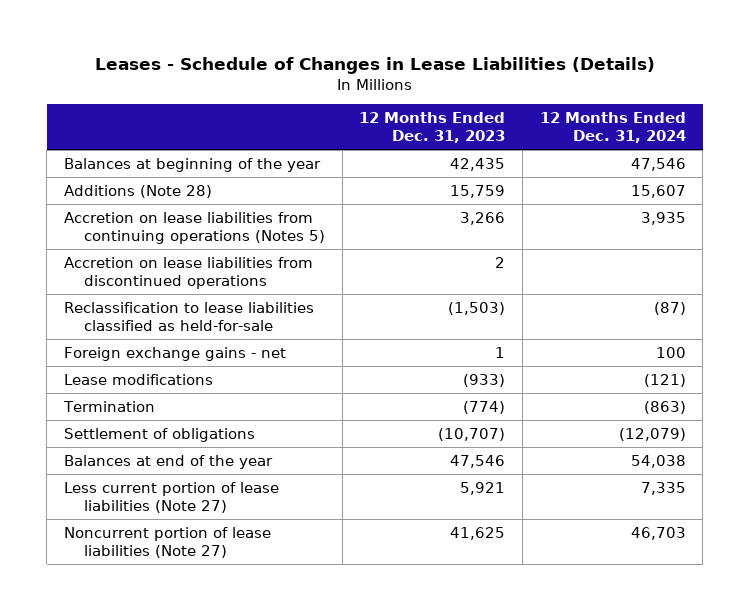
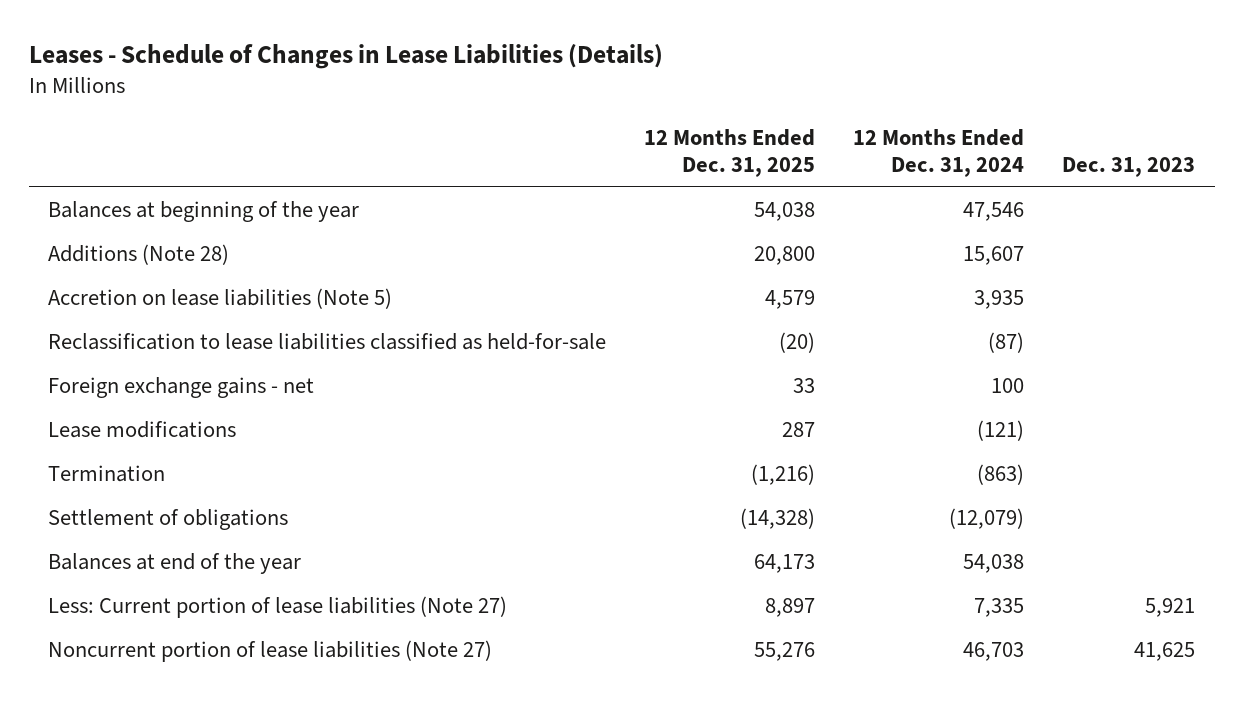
[359,112,506,144] 12 Months Ended Dec. 31, 2023 -> none
none -> [643,128,815,178] 12 Months Ended Dec. 31, 2025
none -> [1062,157,1196,178] Dec. 31, 2023
[63,256,313,289] Accretion on lease liabilities from discontinued operations -> none
[63,211,325,244] Accretion on lease liabilities from continuing operations (Notes 5) -> [47,288,392,310] Accretion on lease liabilities (Note 5)
[63,481,279,513] Less current portion of lease liabilities (Note 27) -> [47,596,507,619] Less: Current portion of lease liabilities (Note 27)

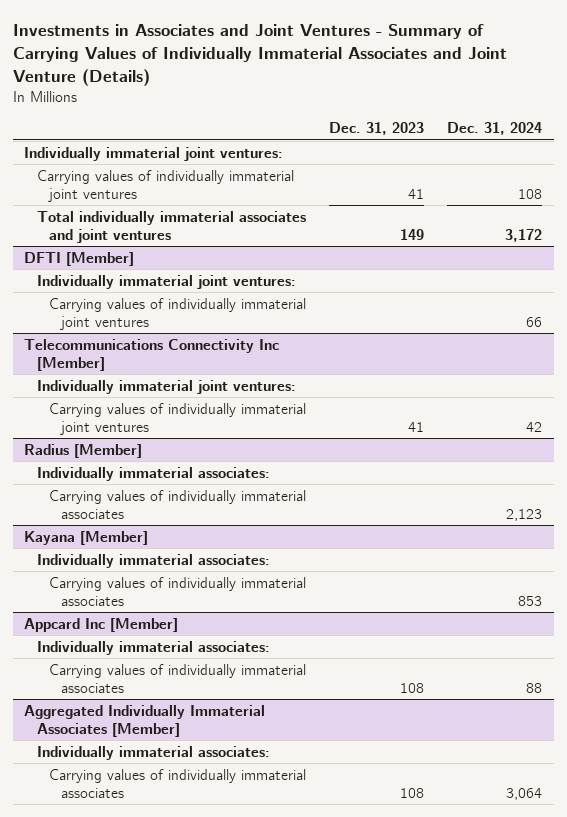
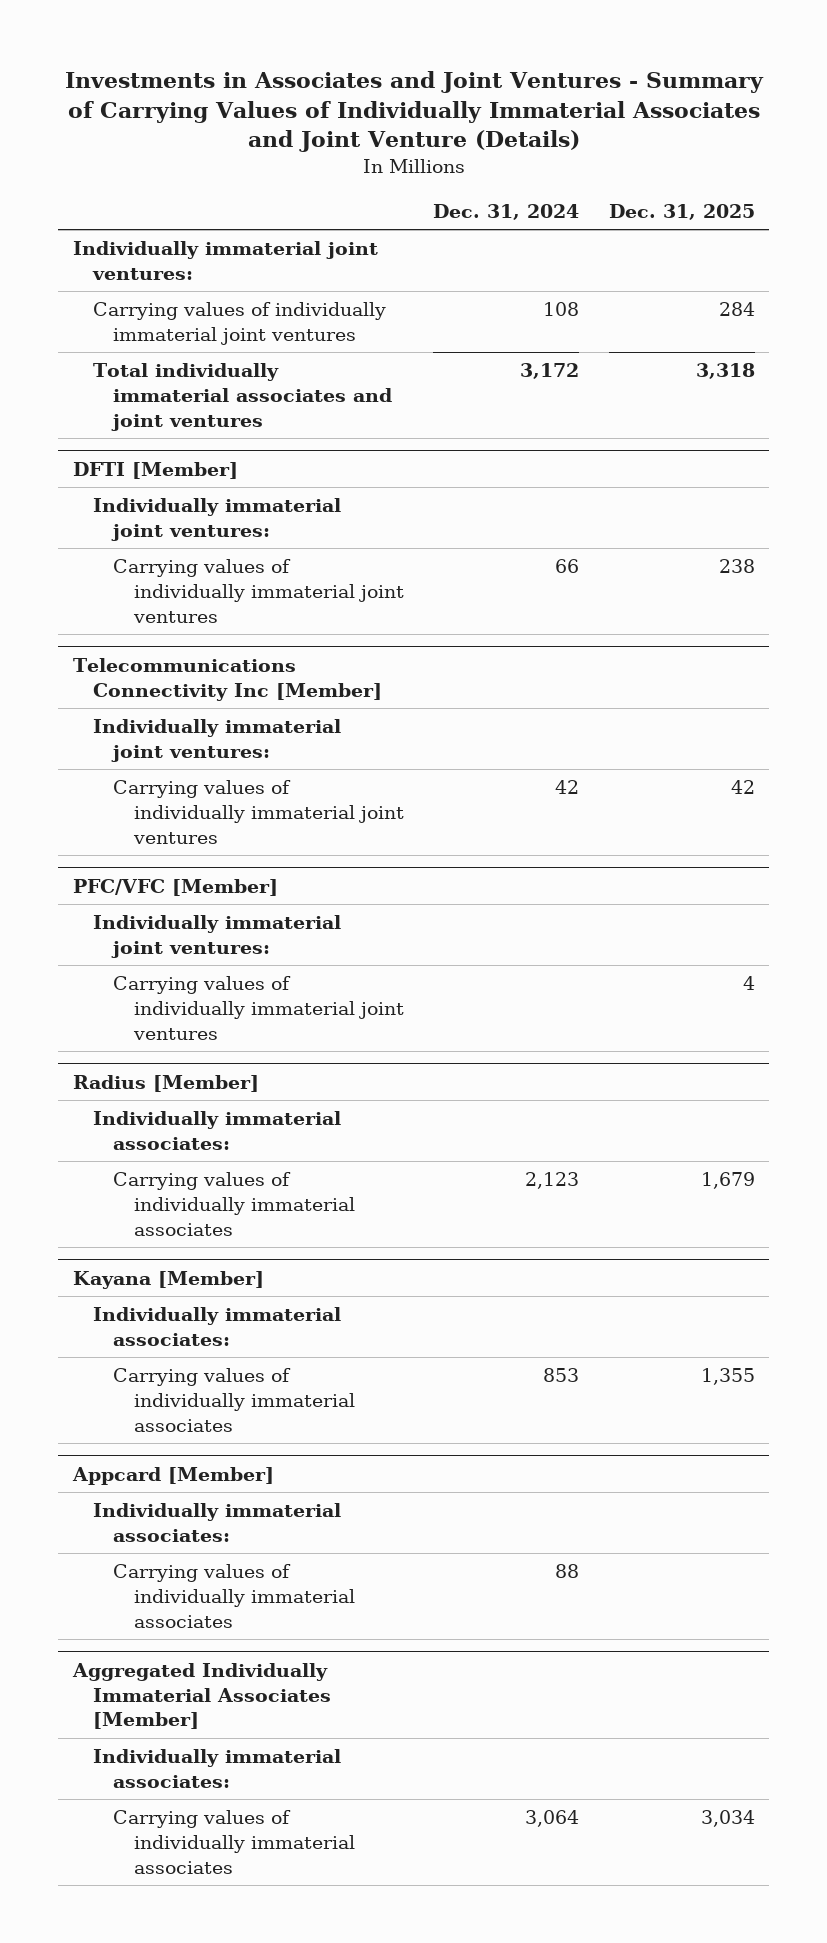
[329,122,425,136] Dec. 31, 2023 -> none
none -> [608,203,755,220] Dec. 31, 2025
none -> [72,878,278,896] PFC/VFC [Member]
none -> [92,915,341,959] Individually immaterial joint ventures:
none -> [113,976,404,1040] Carrying values of individually immaterial joint ventures
[24,617,179,632] Appcard Inc [Member] -> [71,1466,274,1485] Appcard [Member]

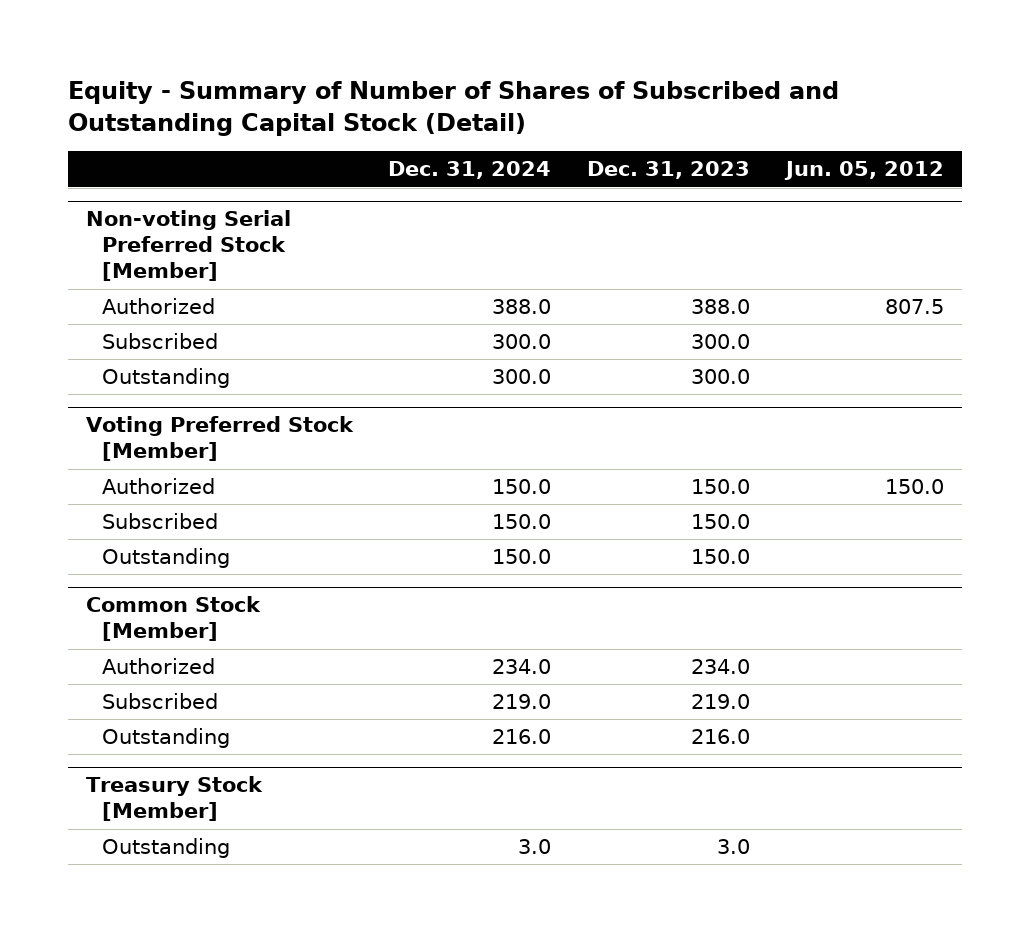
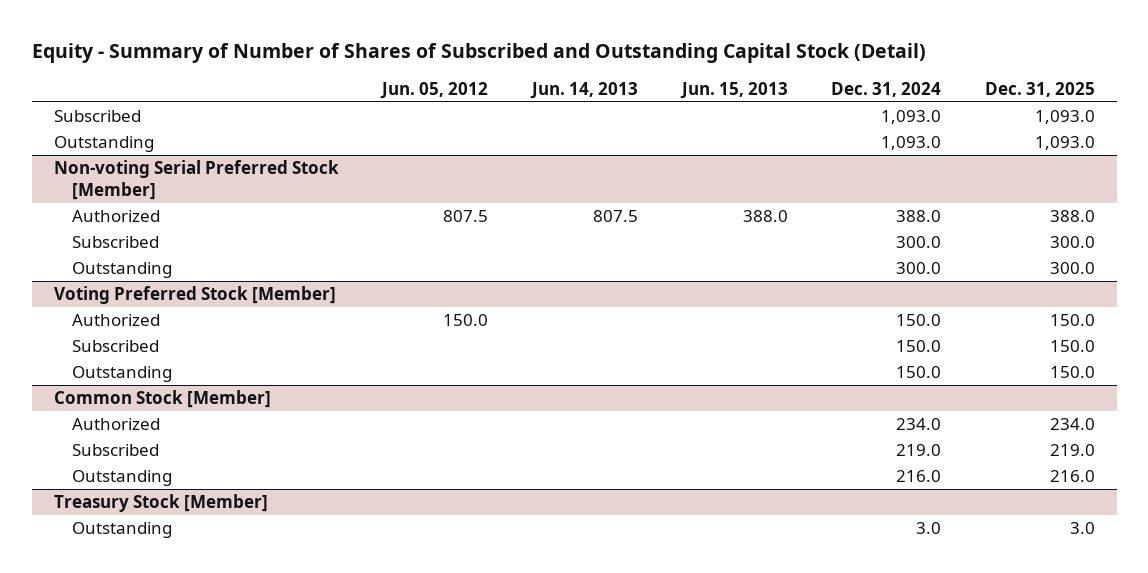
[587,161,751,180] Dec. 31, 2023 -> none
none -> [529,81,638,99] Jun. 14, 2013
none -> [679,81,788,99] Jun. 15, 2013
none -> [984,81,1095,97] Dec. 31, 2025
none -> [53,110,141,123] Subscribed
none -> [53,136,154,153] Outstanding

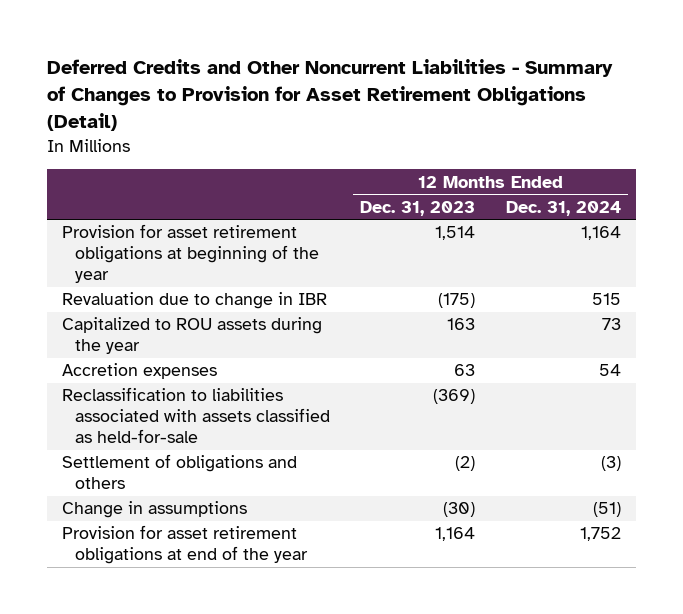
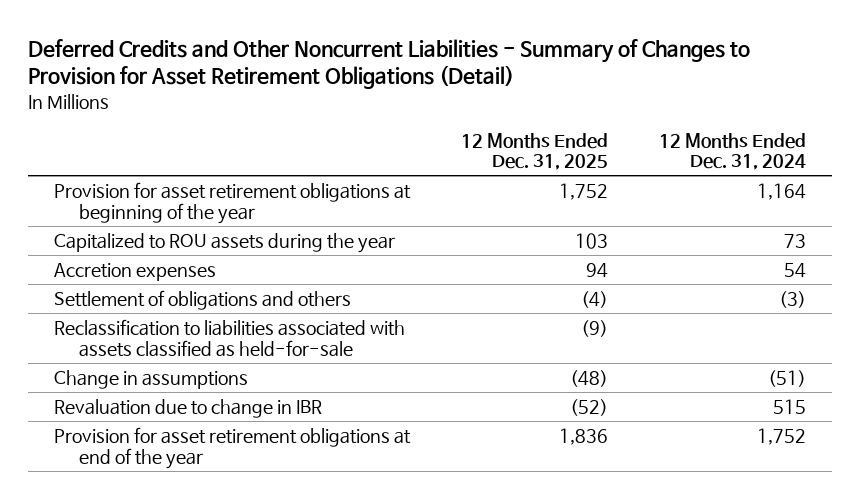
[360,200,476,216] Dec. 31, 2023 -> none
none -> [460,132,608,171] 12 Months Ended Dec. 31, 2025
[62,387,331,443] Reclassification to liabilities associated with assets classified as held-for-sale -> [53,319,405,357] Reclassification to liabilities associated with assets classified as held-for-sale
[62,292,328,310] Revaluation due to change in IBR -> [53,399,322,419] Revaluation due to change in IBR

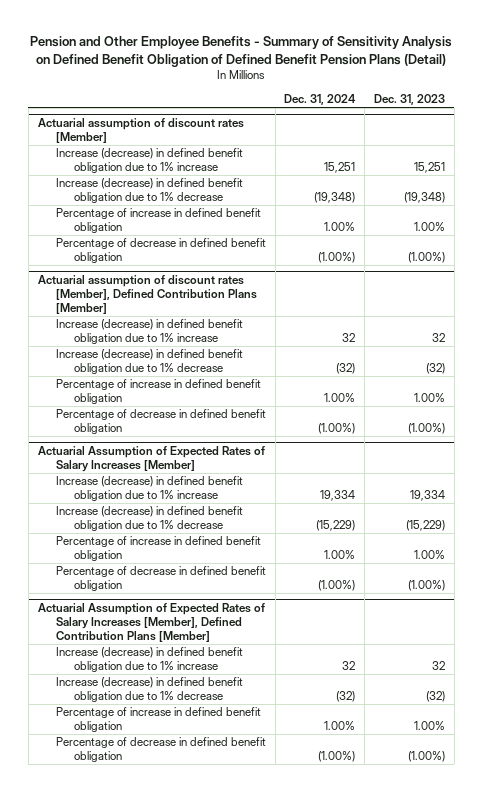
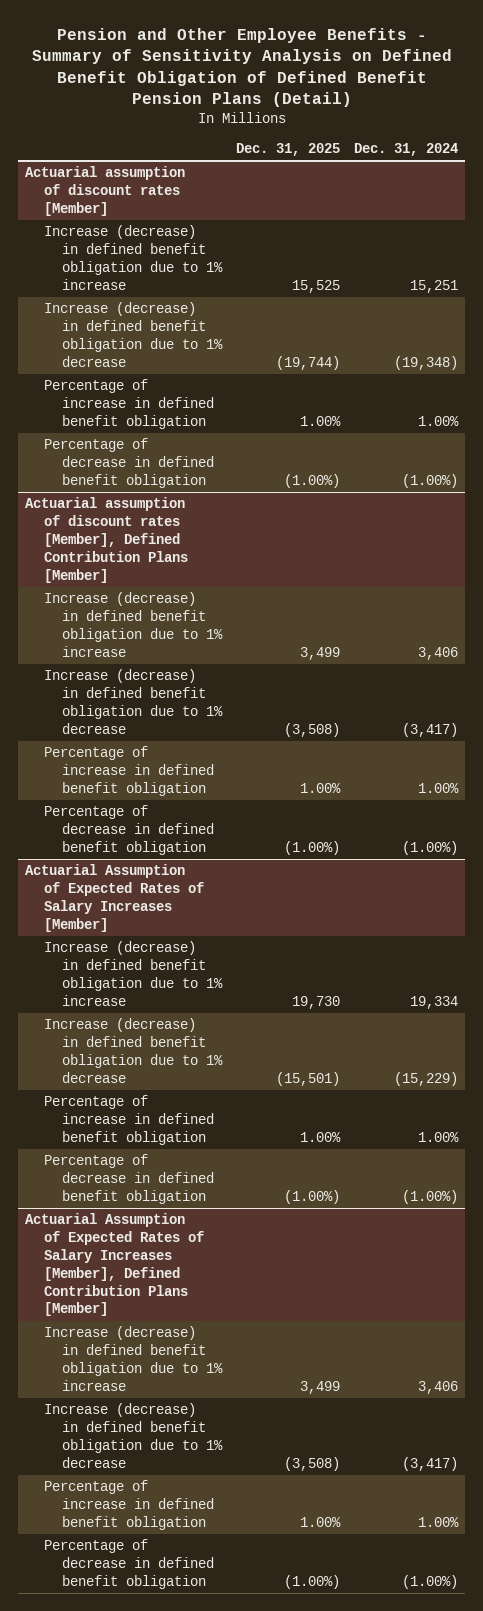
[374,93,446,105] Dec. 31, 2023 -> none
none -> [236,143,341,157] Dec. 31, 2025
[342,333,356,343] 32 -> [418,646,459,660] 3,406
[336,363,356,375] (32) -> [402,722,459,737] (3,417)
[342,661,356,671] 32 -> [418,1380,459,1394] 3,406
[336,691,356,703] (32) -> [402,1456,459,1471] (3,417)

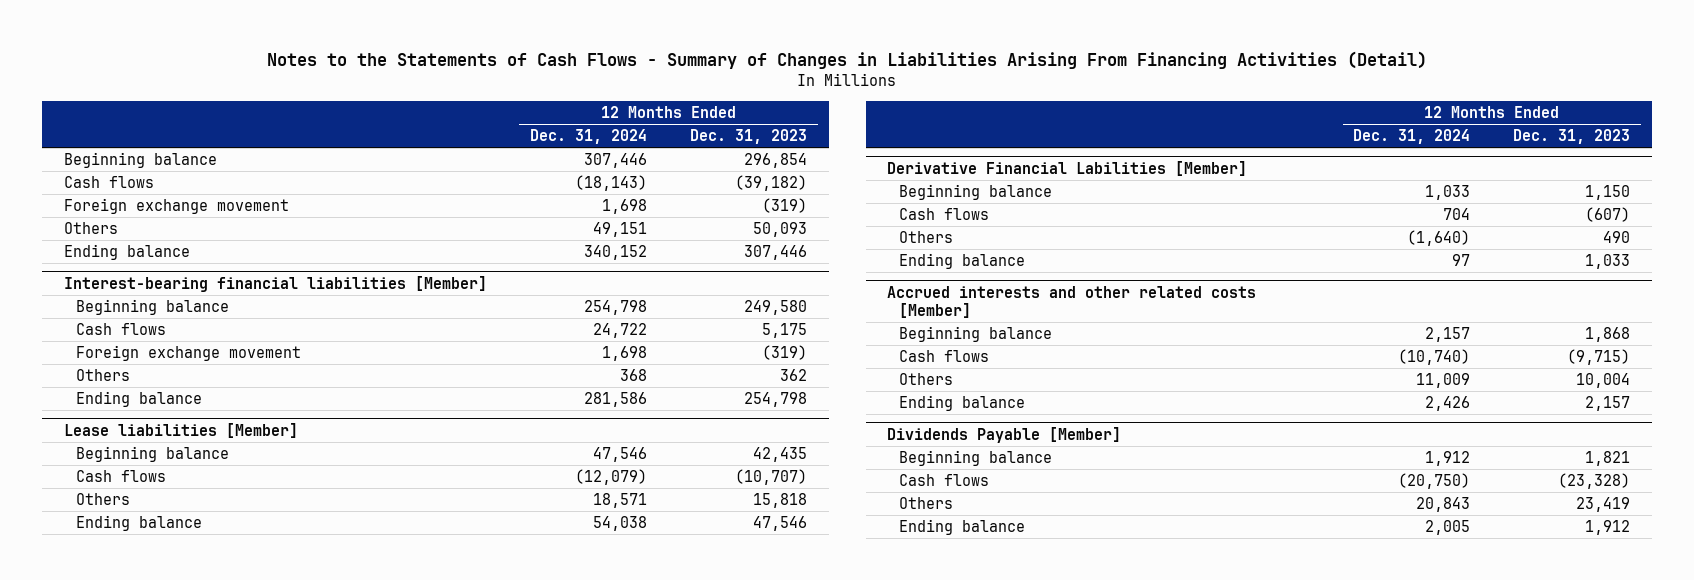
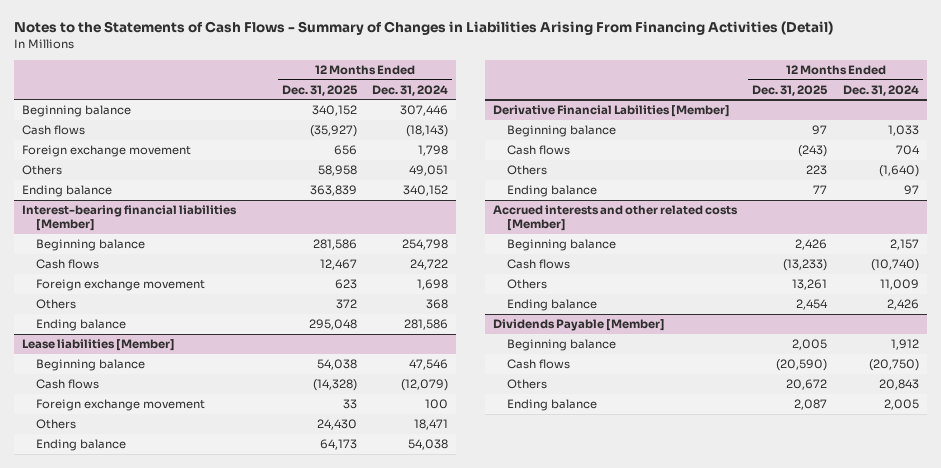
[690,129,808,145] Dec. 31, 2023 -> none
none -> [281,84,358,96] Dec. 31, 2025
[602,199,648,215] 1,698 -> [418,145,449,157] 1,798
[593,222,648,238] 49,151 -> [409,165,449,177] 49,051
none -> [36,399,206,412] Foreign exchange movement
[593,493,648,509] 18,571 -> [414,419,449,431] 18,471

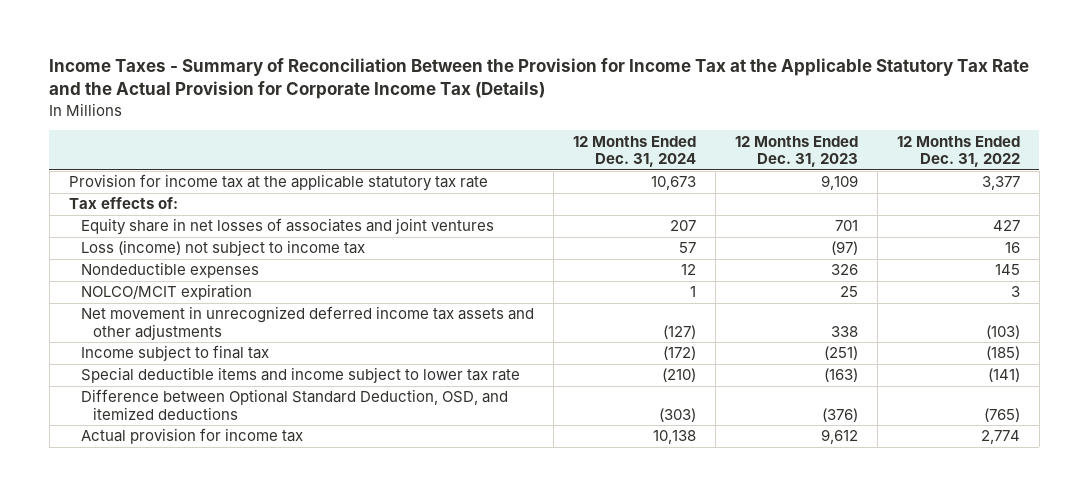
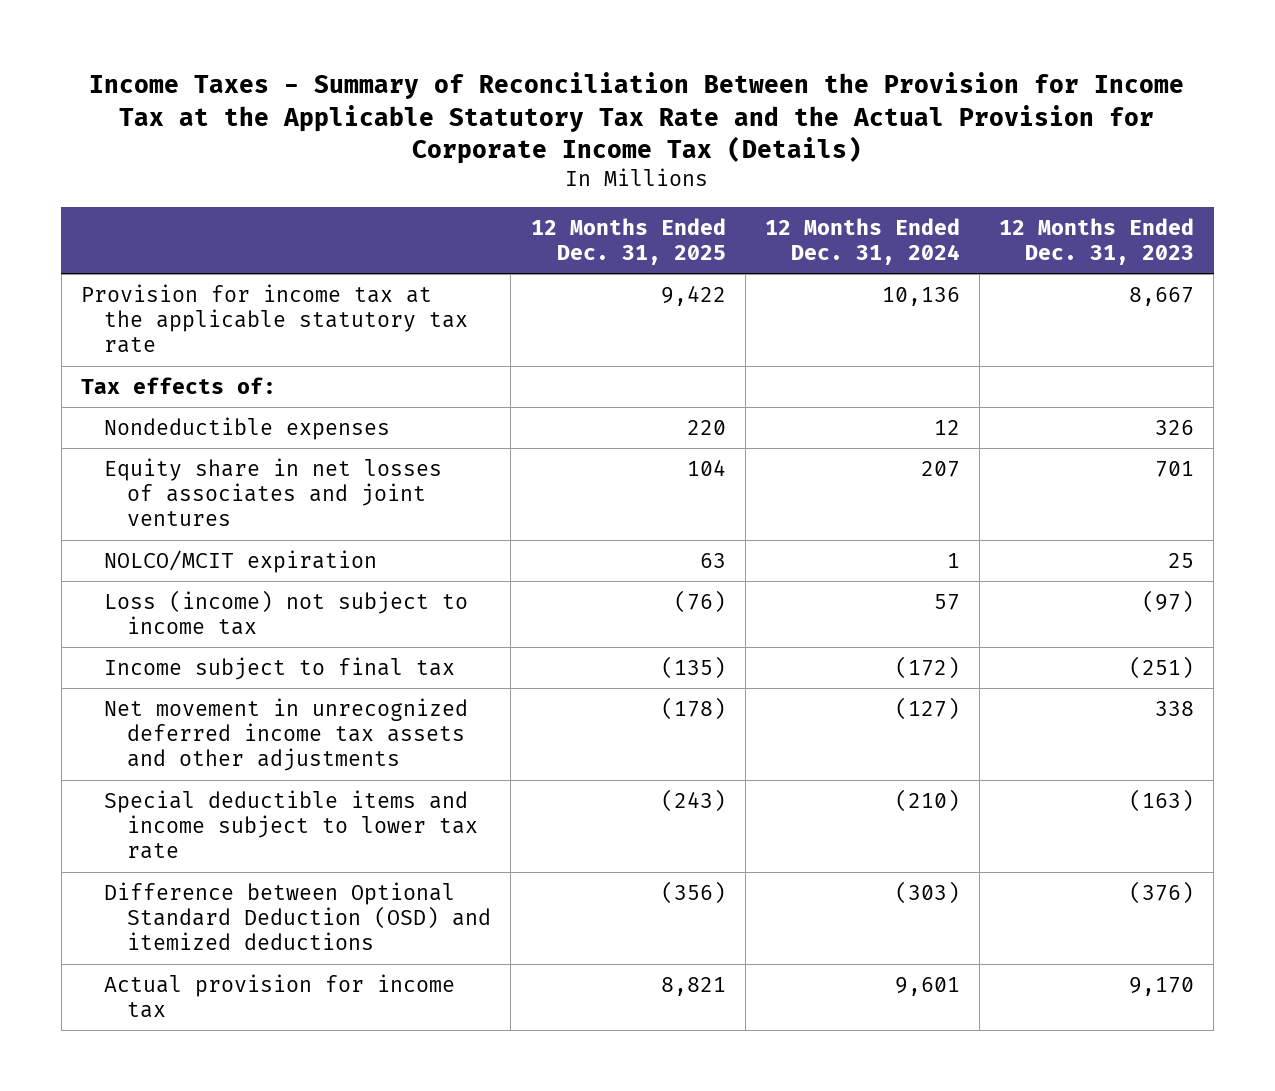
[896,135,1020,168] 12 Months Ended Dec. 31, 2022 -> none
none -> [530,217,726,266] 12 Months Ended Dec. 31, 2025
[650,176,696,191] 10,673 -> [881,286,960,306] 10,136
[820,175,858,191] 9,109 -> [1129,286,1195,306] 8,667
[80,218,494,236] Equity share in net losses of associates and joint ventures -> [104,457,443,527] Equity share in net losses of associates and joint ventures
[80,240,365,257] Loss (income) not subject to income tax -> [104,589,469,636] Loss (income) not subject to income tax
[80,306,534,340] Net movement in unrecognized deferred income tax assets and other adjustments -> [104,697,469,772] Net movement in unrecognized deferred income tax assets and other adjustments
[80,389,508,420] Difference between Optional Standard Deduction, OSD, and itemized deductions -> [104,881,492,951] Difference between Optional Standard Deduction (OSD) and itemized deductions
[652,430,696,445] 10,138 -> [894,976,960,996] 9,601
[820,429,858,445] 9,612 -> [1129,976,1195,996] 9,170

